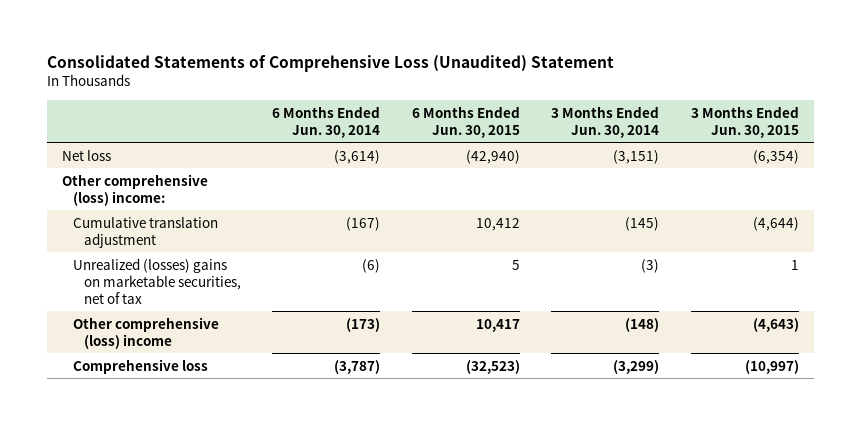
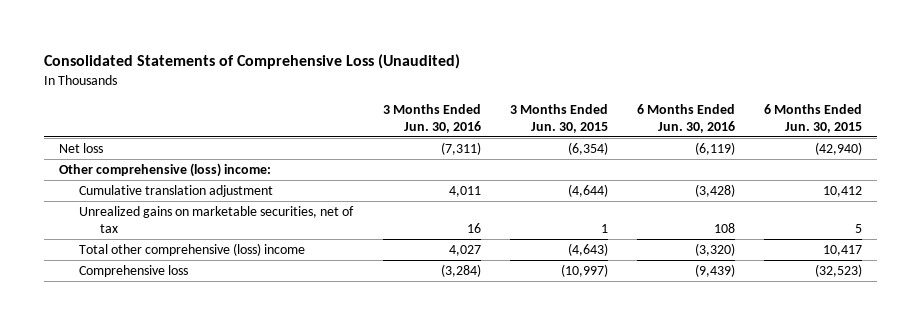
[46,54,614,72] Consolidated Statements of Comprehensive Loss (Unaudited) Statement -> [44,53,461,69] Consolidated Statements of Comprehensive Loss (Unaudited)
[272,105,381,138] 6 Months Ended Jun. 30, 2014 -> none
[551,105,660,138] 3 Months Ended Jun. 30, 2014 -> none
none -> [382,103,481,133] 3 Months Ended Jun. 30, 2016
none -> [637,103,736,133] 6 Months Ended Jun. 30, 2016
[73,257,241,304] Unrealized (losses) gains on marketable securities, net of tax -> [79,205,355,234] Unrealized gains on marketable securities, net of tax
[73,316,220,349] Other comprehensive (loss) income -> [79,242,306,256] Total other comprehensive (loss) income

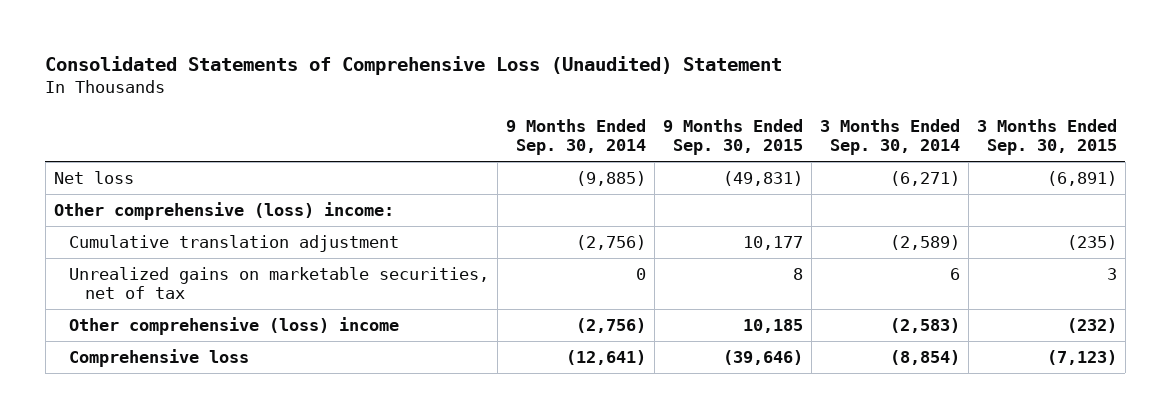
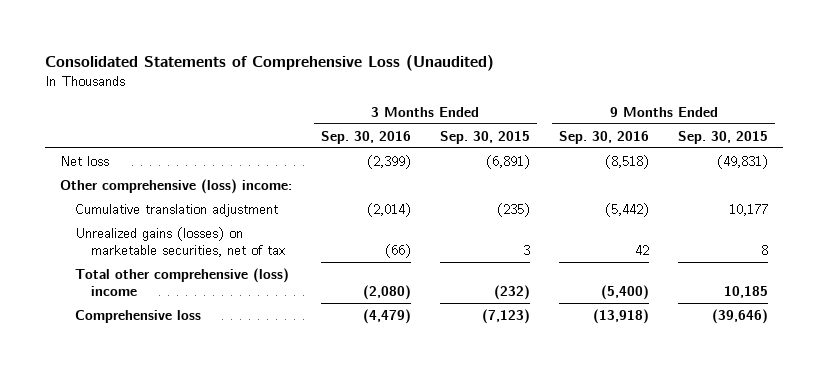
[45,55,783,75] Consolidated Statements of Comprehensive Loss (Unaudited) Statement -> [45,54,495,71] Consolidated Statements of Comprehensive Loss (Unaudited)
[506,119,647,156] 9 Months Ended Sep. 30, 2014 -> none
[819,119,960,156] 3 Months Ended Sep. 30, 2014 -> none
none -> [320,130,411,144] Sep. 30, 2016
none -> [559,130,650,144] Sep. 30, 2016
[69,267,490,300] Unrealized gains on marketable securities, net of tax -> [75,226,285,257] Unrealized gains (losses) on marketable securities, net of tax
[69,317,400,336] Other comprehensive (loss) income -> [75,267,290,296] Total other comprehensive (loss) income

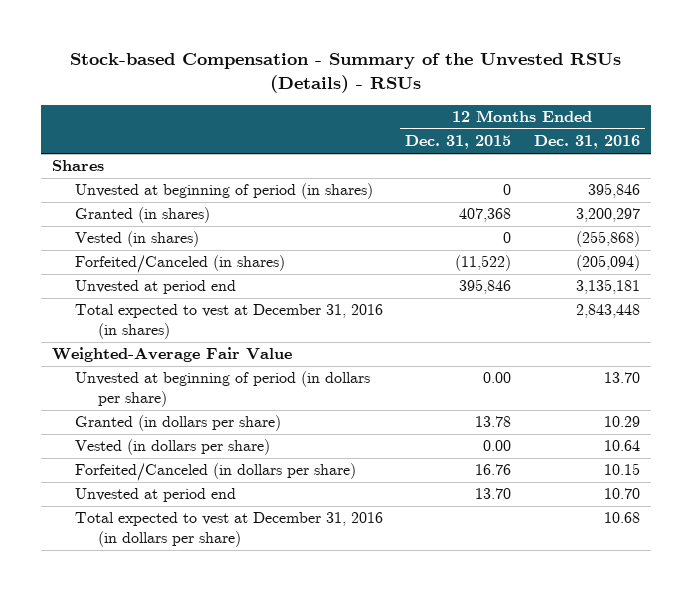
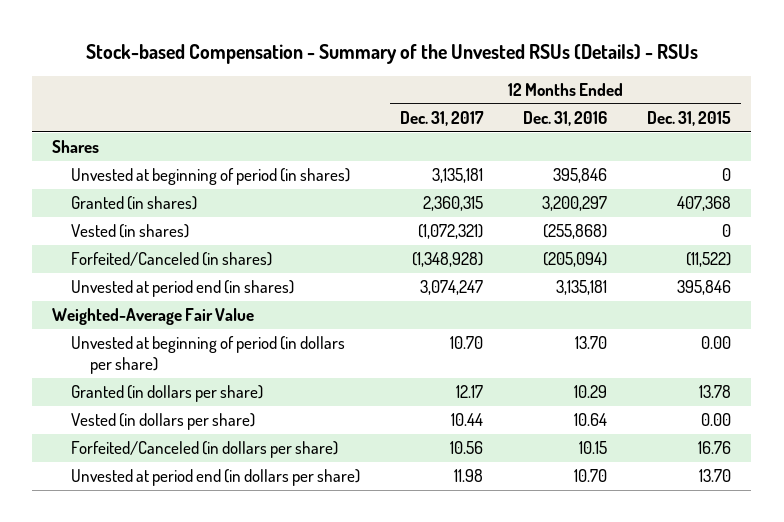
none -> [400,110,485,126] Dec. 31, 2017
[75,304,384,340] Total expected to vest at December 31, 2016 (in shares) -> none
[75,280,237,295] Unvested at period end -> [71,280,295,298] Unvested at period end (in shares)
[75,512,384,548] Total expected to vest at December 31, 2016 (in dollars per share) -> none
[75,488,237,503] Unvested at period end -> [71,469,361,487] Unvested at period end (in dollars per share)

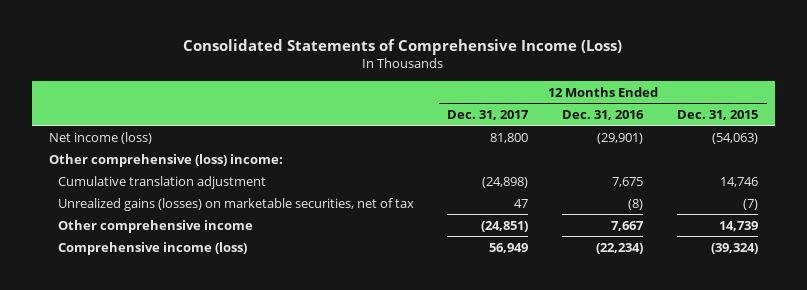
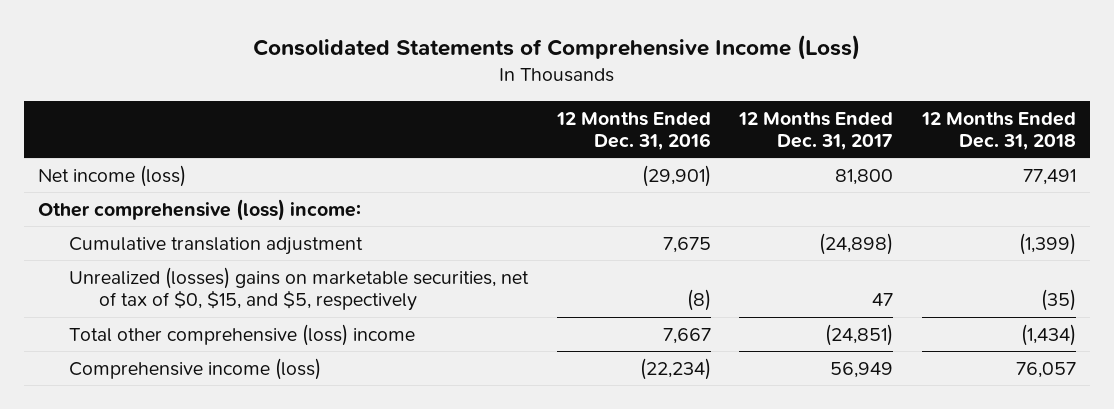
[677,109,759,120] Dec. 31, 2015 -> none
none -> [920,111,1076,151] 12 Months Ended Dec. 31, 2018
[57,197,414,211] Unrealized gains (losses) on marketable securities, net of tax -> [68,266,529,312] Unrealized (losses) gains on marketable securities, net of tax of $0, $15, and $5, respectively
[57,219,253,233] Other comprehensive income -> [68,323,415,346] Total other comprehensive (loss) income

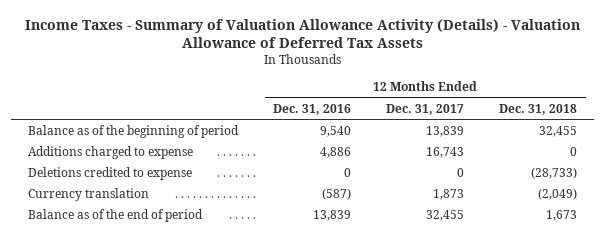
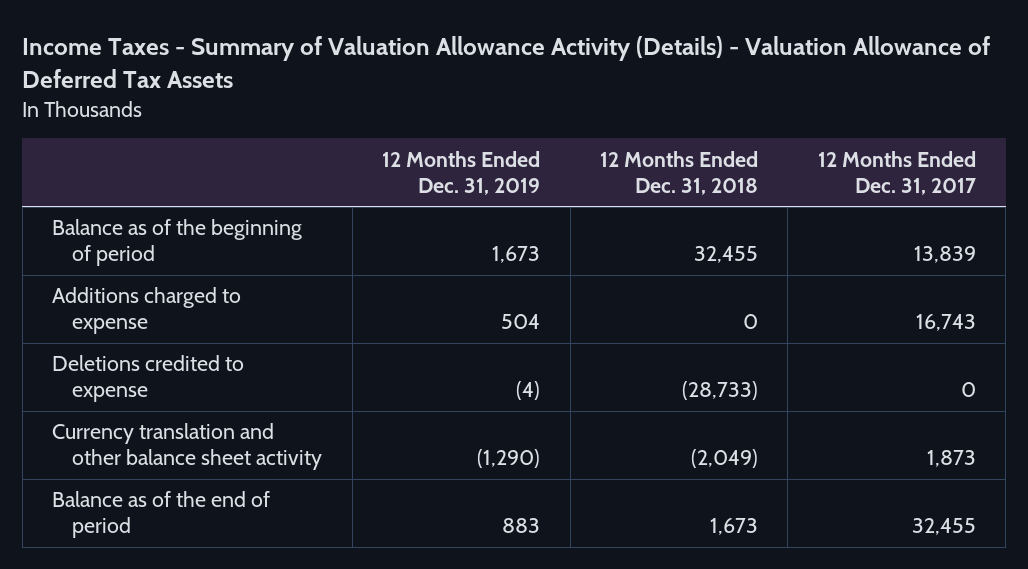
[273,103,352,115] Dec. 31, 2016 -> none
none -> [382,150,541,195] 12 Months Ended Dec. 31, 2019
[28,187,150,201] Currency translation -> [52,423,323,471] Currency translation and other balance sheet activity

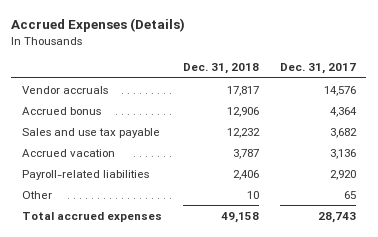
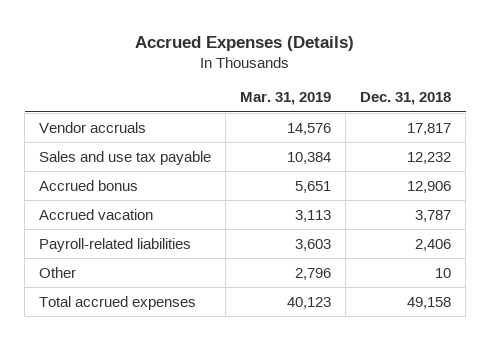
[279,63,356,75] Dec. 31, 2017 -> none
none -> [240,92,332,106] Mar. 31, 2019
[21,106,101,115] Accrued bonus -> [39,179,139,191] Accrued bonus

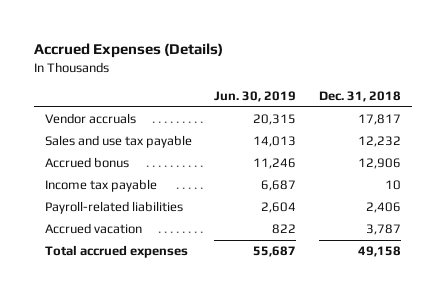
[240,92,332,106] Mar. 31, 2019 -> none
none -> [214,91,297,103] Jun. 30, 2019
none -> [45,179,158,193] Income tax payable
[39,266,77,278] Other -> none
[39,208,154,220] Accrued vacation -> [45,223,143,235] Accrued vacation

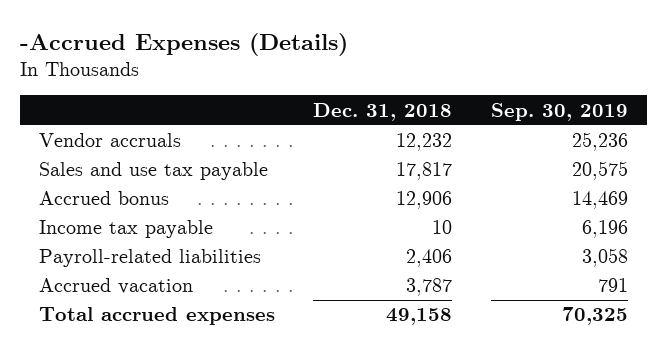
[33,43,223,59] Accrued Expenses (Details) -> [19,32,348,56] -Accrued Expenses (Details)
[214,91,297,103] Jun. 30, 2019 -> none
none -> [490,102,628,121] Sep. 30, 2019
[357,114,401,126] 17,817 -> [396,133,453,152] 12,232
[357,136,401,148] 12,232 -> [396,162,453,181] 17,817

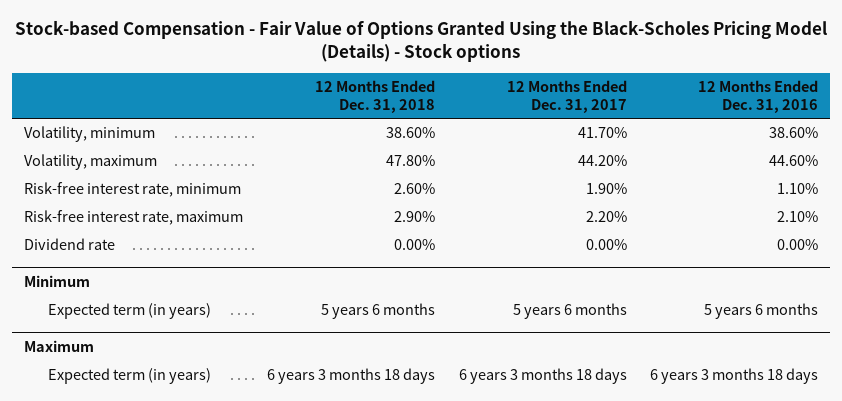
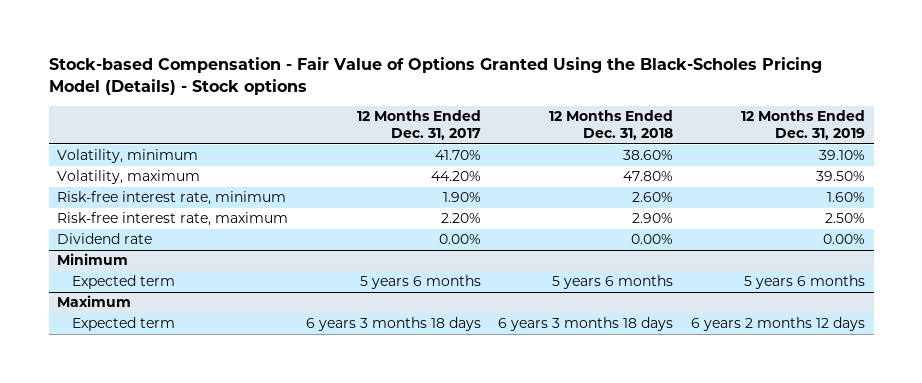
[698,80,819,113] 12 Months Ended Dec. 31, 2016 -> none
none -> [740,110,865,141] 12 Months Ended Dec. 31, 2019
[47,303,211,320] Expected term (in years) -> [71,275,175,290] Expected term
[47,368,211,385] Expected term (in years) -> [71,317,175,332] Expected term

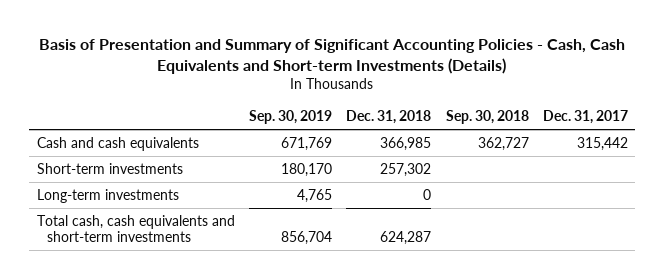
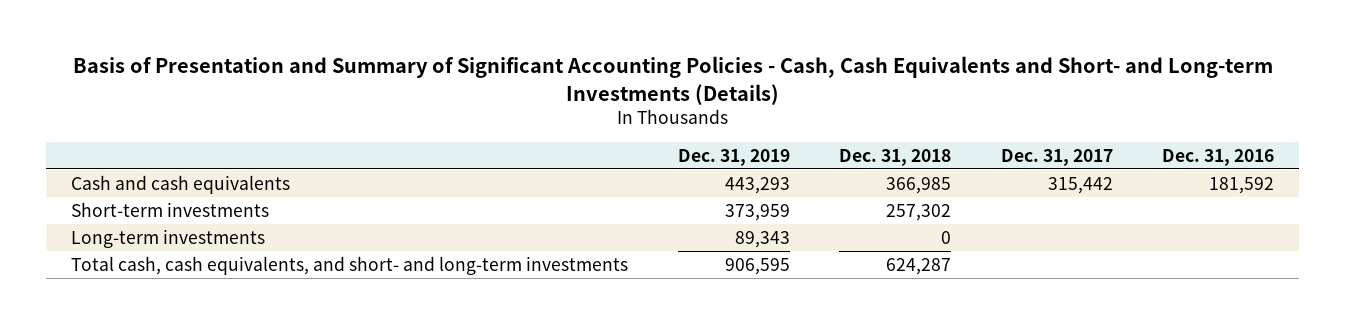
[39,39,626,75] Basis of Presentation and Summary of Significant Accounting Policies - Cash, Cash Equivalents and Short-term Investments (Details) -> [72,56,1273,105] Basis of Presentation and Summary of Significant Accounting Policies - Cash, Cash Equivalents and Short- and Long-term Investments (Details)
[249,109,333,124] Sep. 30, 2019 -> none
[445,109,529,124] Sep. 30, 2018 -> none
none -> [677,148,790,166] Dec. 31, 2019
none -> [1162,148,1275,166] Dec. 31, 2016
[36,214,235,242] Total cash, cash equivalents and short-term investments -> [71,256,629,276] Total cash, cash equivalents, and short- and long-term investments

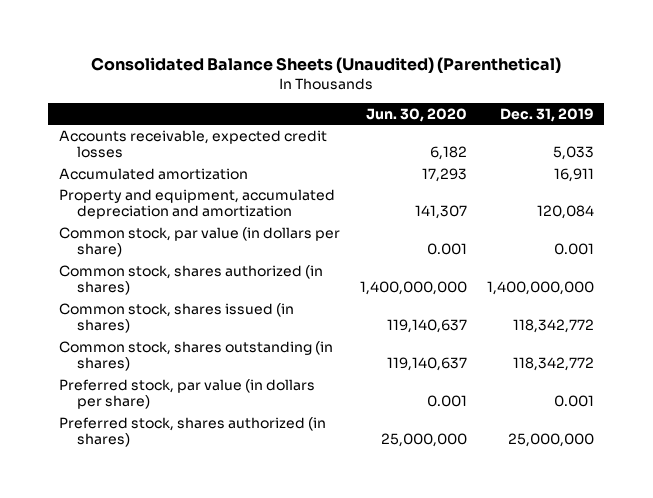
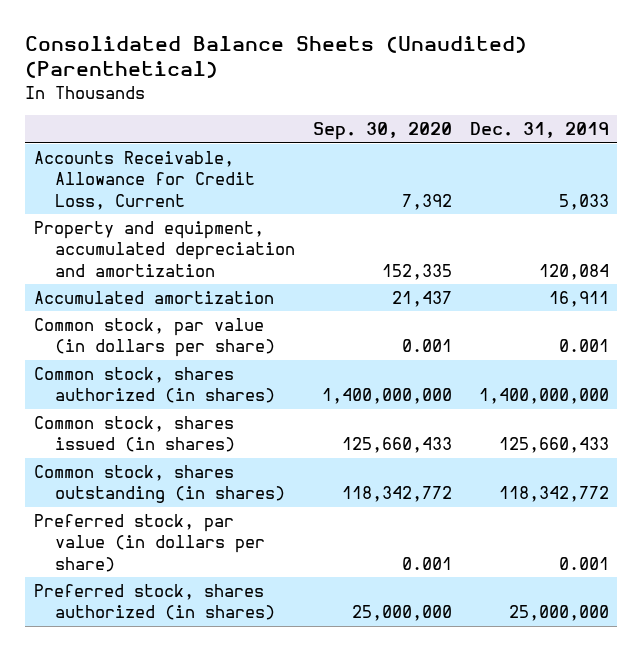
[365,107,467,122] Jun. 30, 2020 -> none
none -> [312,122,452,141] Sep. 30, 2020
[58,129,327,159] Accounts receivable, expected credit losses -> [34,150,255,210] Accounts Receivable, Allowance for Credit Loss, Current
[58,167,248,180] Accumulated amortization -> [34,290,275,304] Accumulated amortization
[513,319,595,334] 118,342,772 -> [498,437,609,454] 125,660,433

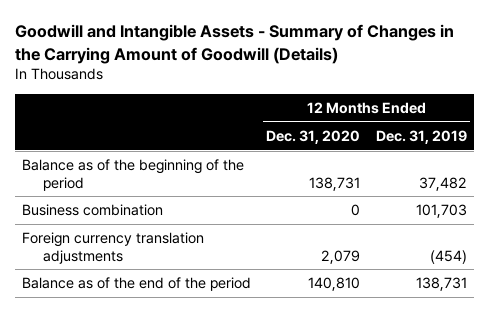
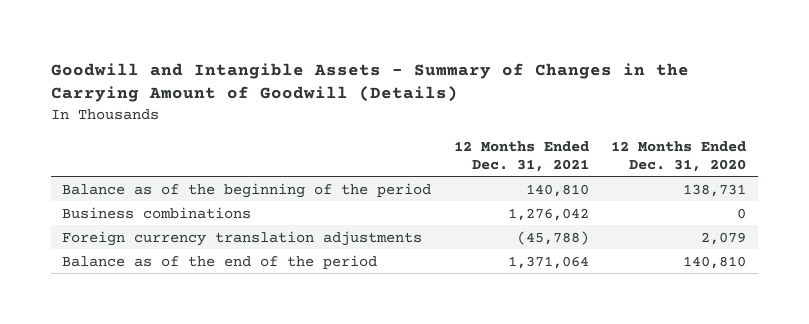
[375,129,467,144] Dec. 31, 2019 -> none
none -> [453,140,589,172] 12 Months Ended Dec. 31, 2021
[22,204,164,217] Business combination -> [62,206,252,219] Business combinations

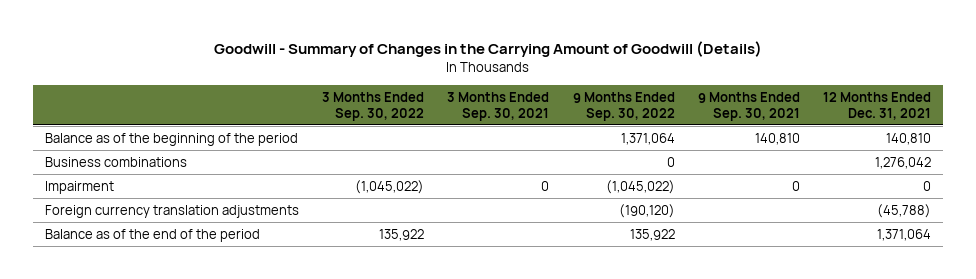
[50,62,689,103] Goodwill and Intangible Assets - Summary of Changes in the Carrying Amount of Goodwill (Details) -> [213,40,762,57] Goodwill - Summary of Changes in the Carrying Amount of Goodwill (Details)
[611,140,747,172] 12 Months Ended Dec. 31, 2020 -> none
none -> [322,91,425,121] 3 Months Ended Sep. 30, 2022
none -> [447,91,550,121] 3 Months Ended Sep. 30, 2021
none -> [572,91,675,121] 9 Months Ended Sep. 30, 2022
none -> [697,91,800,121] 9 Months Ended Sep. 30, 2021
none -> [44,180,114,194] Impairment

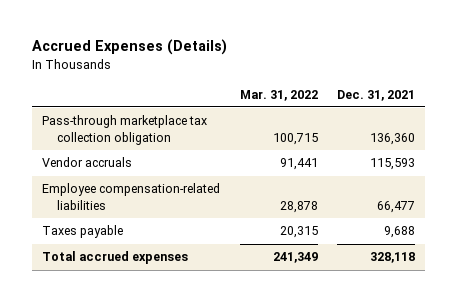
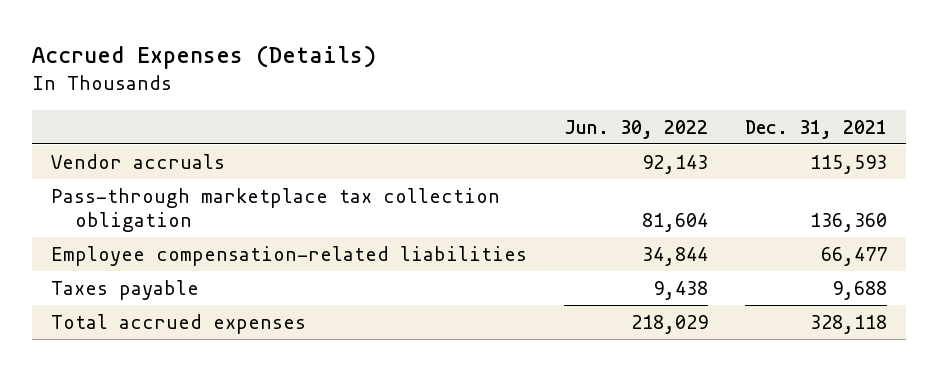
[239,89,318,101] Mar. 31, 2022 -> none
none -> [563,119,708,139] Jun. 30, 2022
[41,115,207,145] Pass-through marketplace tax collection obligation -> [50,187,500,232] Pass-through marketplace tax collection obligation

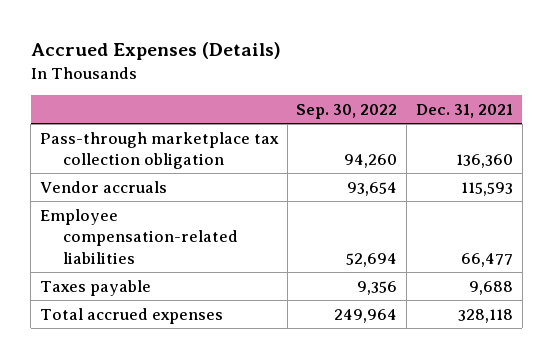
[563,119,708,139] Jun. 30, 2022 -> none
none -> [296,103,398,119] Sep. 30, 2022
[50,153,225,169] Vendor accruals -> [39,180,167,193] Vendor accruals

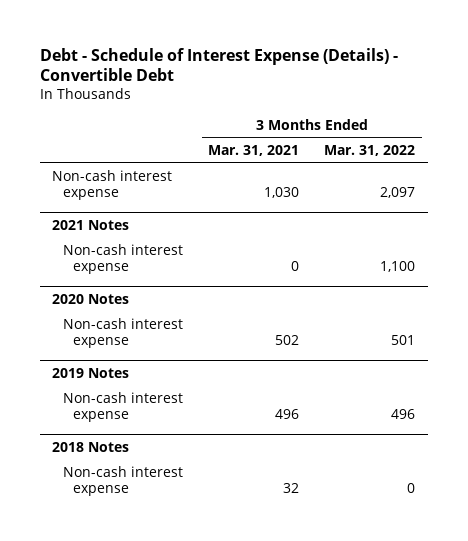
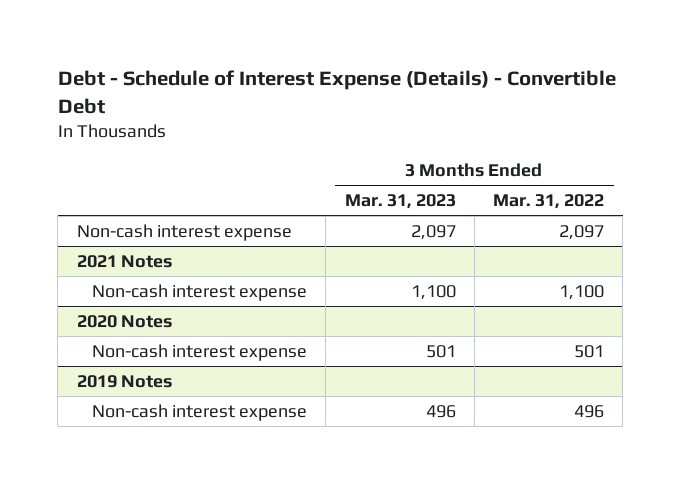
[207,145,299,157] Mar. 31, 2021 -> none
none -> [344,194,456,210] Mar. 31, 2023
[52,442,130,453] 2018 Notes -> none
[62,466,183,497] Non-cash interest expense -> none

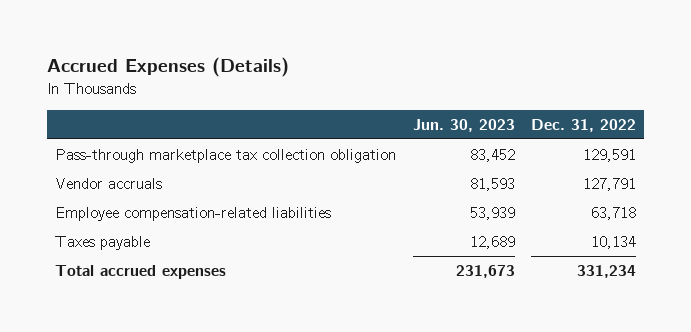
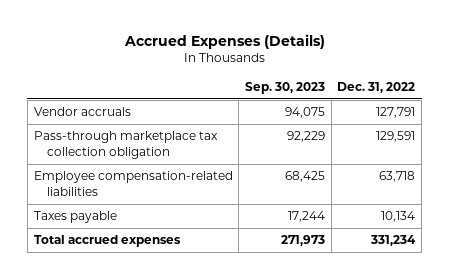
[412,118,515,132] Jun. 30, 2023 -> none
none -> [245,81,326,94] Sep. 30, 2023
[55,149,397,164] Pass-through marketplace tax collection obligation -> [33,131,218,159] Pass-through marketplace tax collection obligation

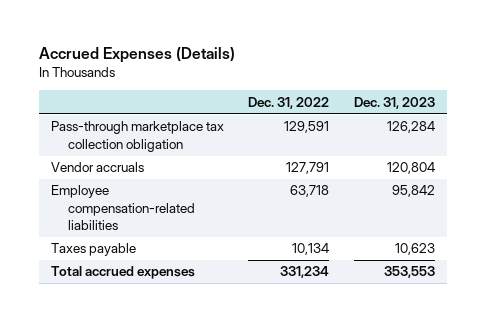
[245,81,326,94] Sep. 30, 2023 -> none
none -> [354,96,436,109] Dec. 31, 2023
[33,107,131,117] Vendor accruals -> [50,162,144,173] Vendor accruals

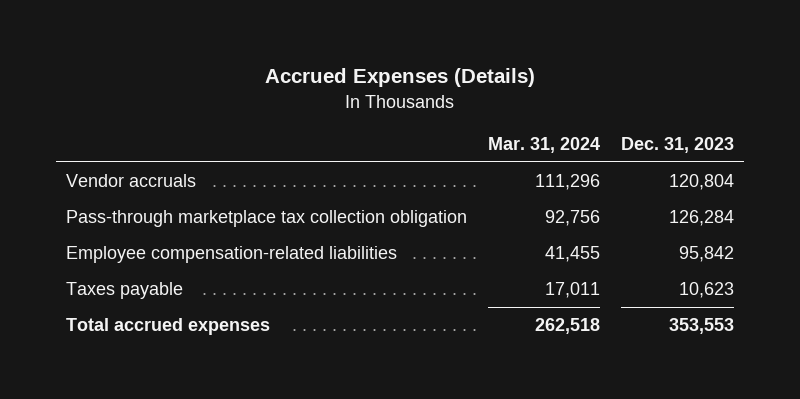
[248,96,330,109] Dec. 31, 2022 -> none
none -> [487,136,600,153] Mar. 31, 2024
[50,121,224,152] Pass-through marketplace tax collection obligation -> [66,210,468,228] Pass-through marketplace tax collection obligation

